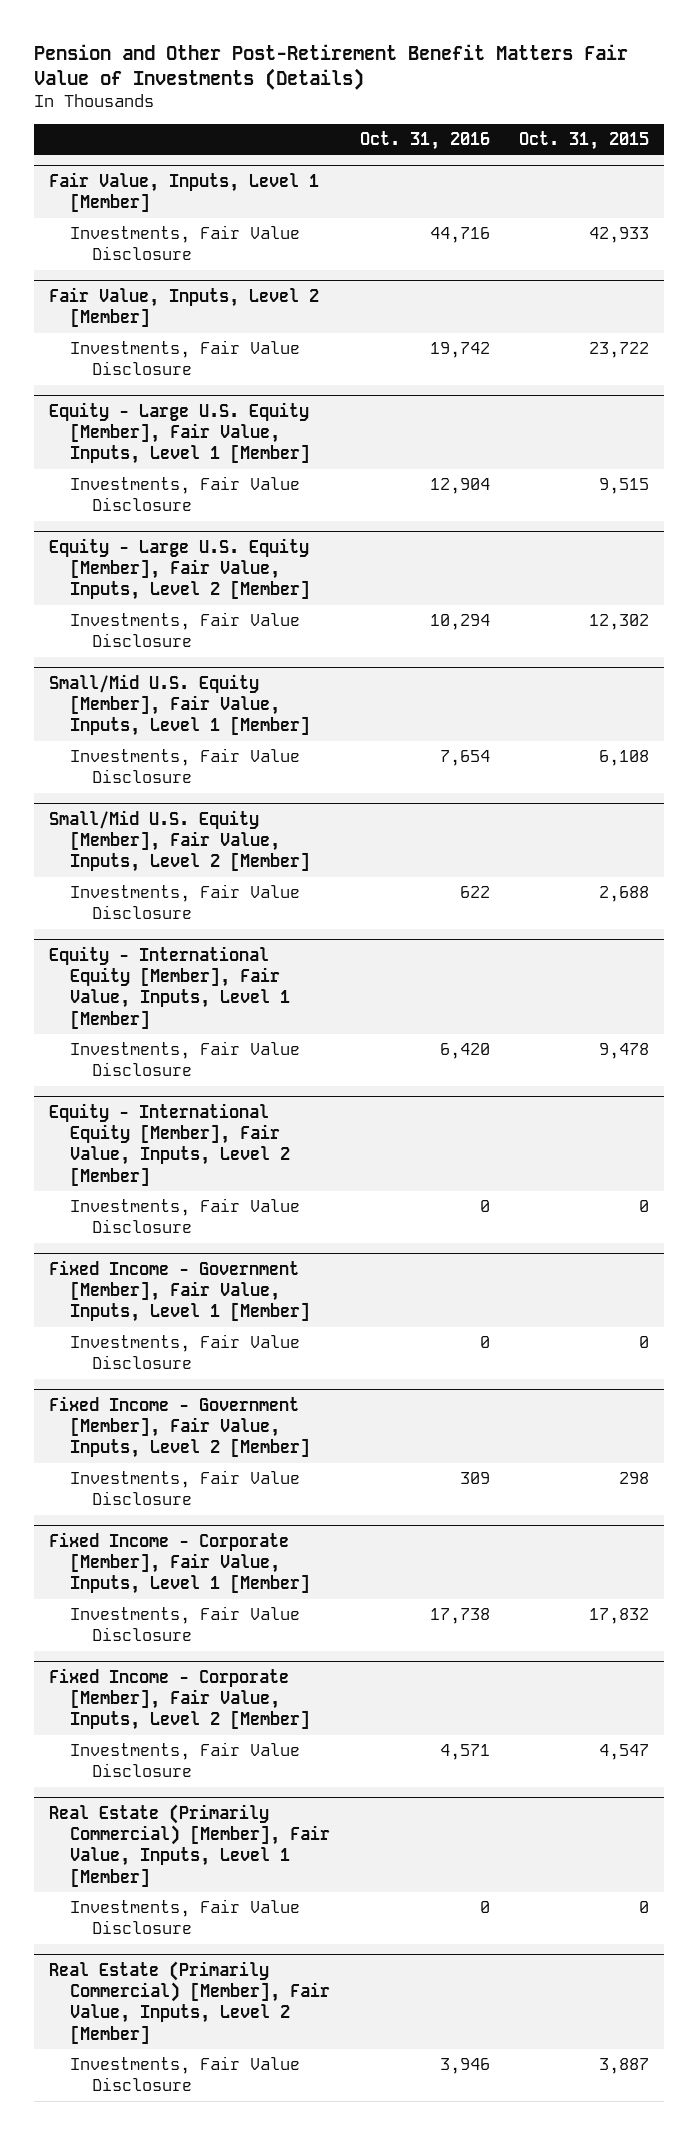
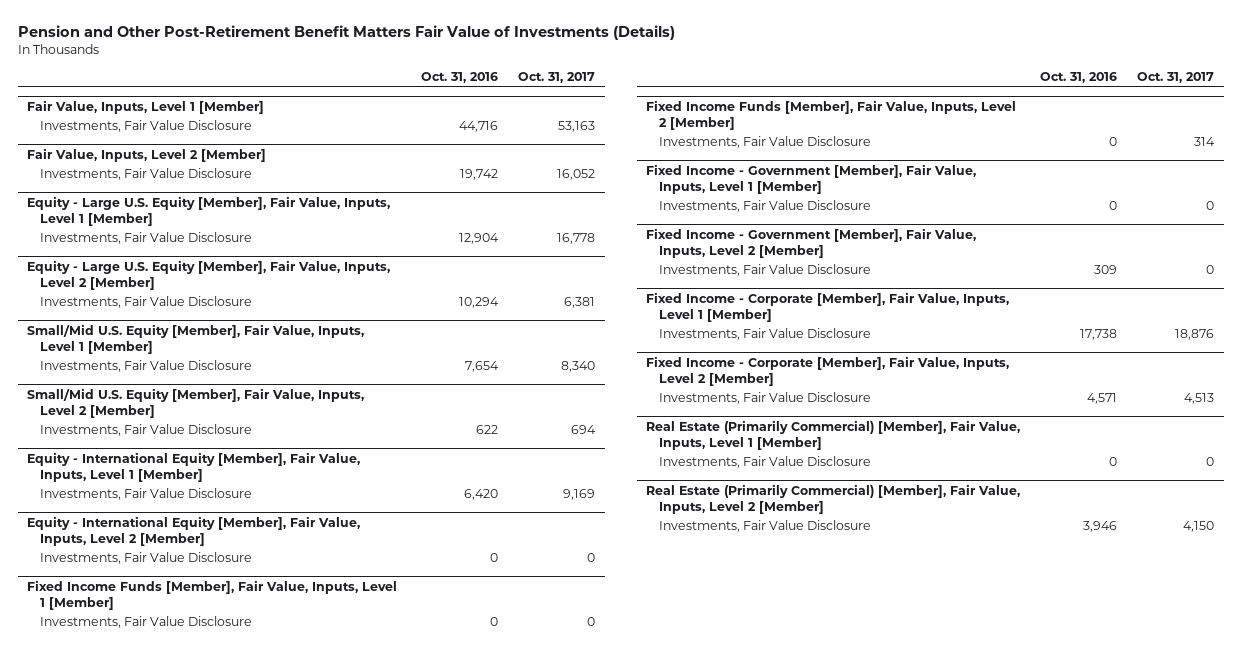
[519,130,650,150] Oct. 31, 2015 -> none
none -> [518,72,596,84] Oct. 31, 2017
none -> [27,579,398,610] Fixed Income Funds [Member], Fair Value, Inputs, Level 1 [Member]
none -> [40,616,253,629] Investments, Fair Value Disclosure
none -> [646,99,1017,130] Fixed Income Funds [Member], Fair Value, Inputs, Level 2 [Member]
none -> [658,136,871,149] Investments, Fair Value Disclosure

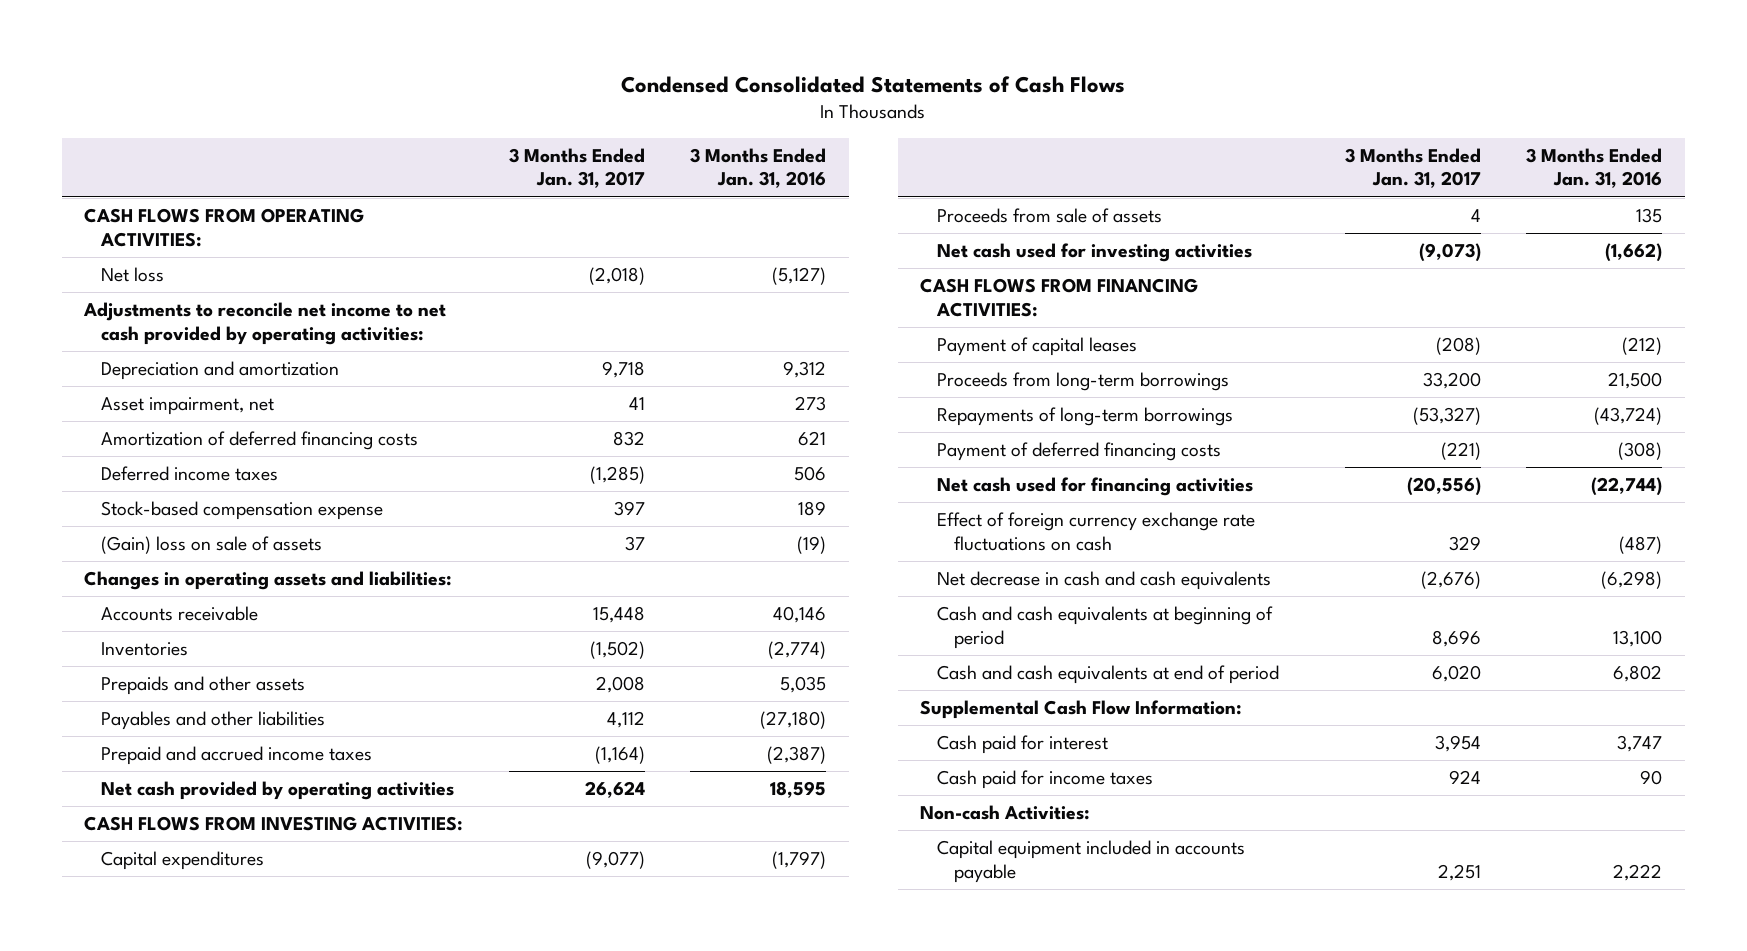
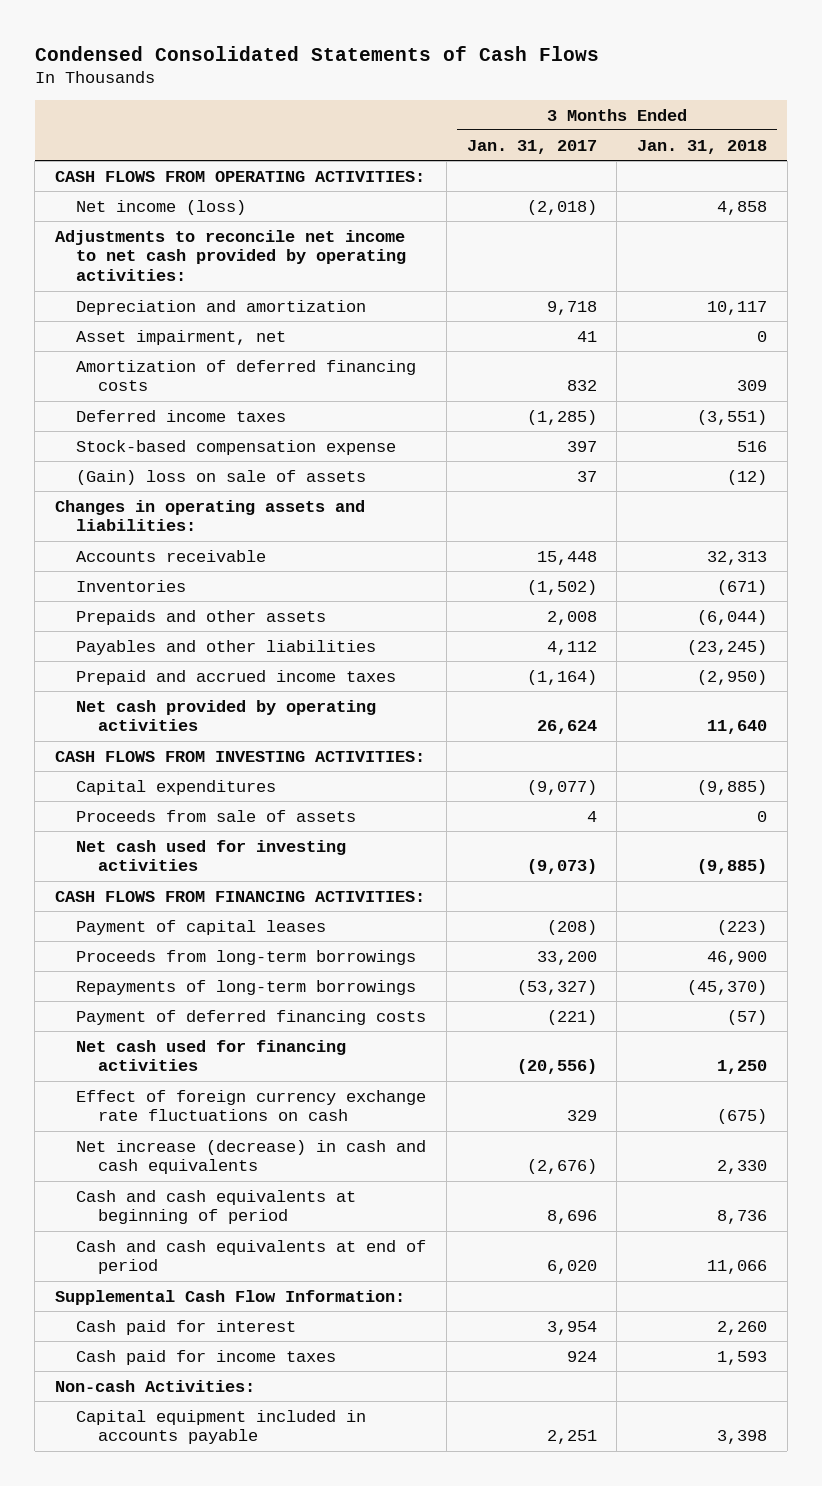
[690,147,827,189] 3 Months Ended Jan. 31, 2016 -> none
none -> [637,139,768,154] Jan. 31, 2018
[101,267,165,283] Net loss -> [76,199,247,215] Net income (loss)
[937,571,1272,591] Net decrease in cash and cash equivalents -> [76,1139,427,1175] Net increase (decrease) in cash and cash equivalents

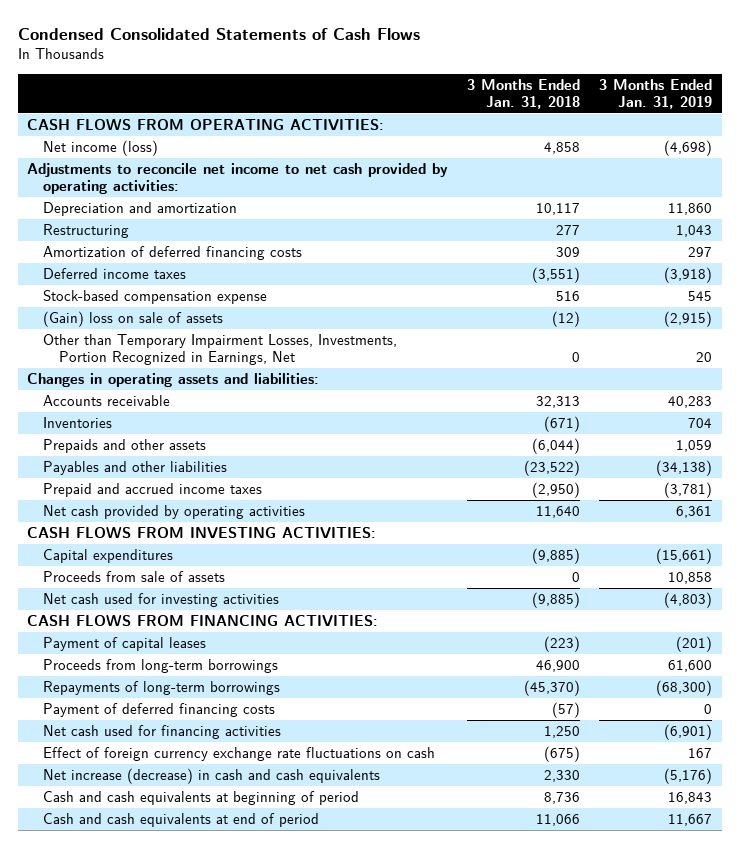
[466,139,597,154] Jan. 31, 2017 -> none
none -> [599,78,713,109] 3 Months Ended Jan. 31, 2019
[76,329,287,345] Asset impairment, net -> none
none -> [43,224,130,239] Restructuring
none -> [43,334,398,366] Other than Temporary Impairment Losses, Investments, Portion Recognized in Earnings, Net
[687,639,768,655] (23,245) -> [524,460,581,477] (23,522)
[54,1289,405,1305] Supplemental Cash Flow Information: -> none
[76,1319,297,1335] Cash paid for interest -> none
[76,1349,337,1365] Cash paid for income taxes -> none
[54,1379,255,1392] Non-cash Activities: -> none
[76,1409,367,1445] Capital equipment included in accounts payable -> none

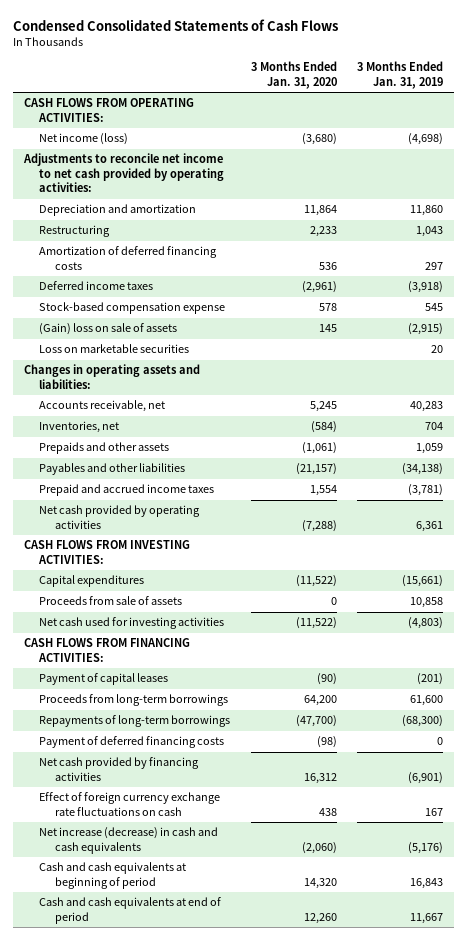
[467,78,581,109] 3 Months Ended Jan. 31, 2018 -> none
none -> [250,61,337,89] 3 Months Ended Jan. 31, 2020
[43,334,398,366] Other than Temporary Impairment Losses, Investments, Portion Recognized in Earnings, Net -> none
none -> [39,344,190,354] Loss on marketable securities
[43,395,171,407] Accounts receivable -> [39,400,166,413] Accounts receivable, net
[43,417,113,429] Inventories -> [39,421,120,434] Inventories, net
[43,725,282,740] Net cash used for financing activities -> [39,757,200,781] Net cash provided by financing activities

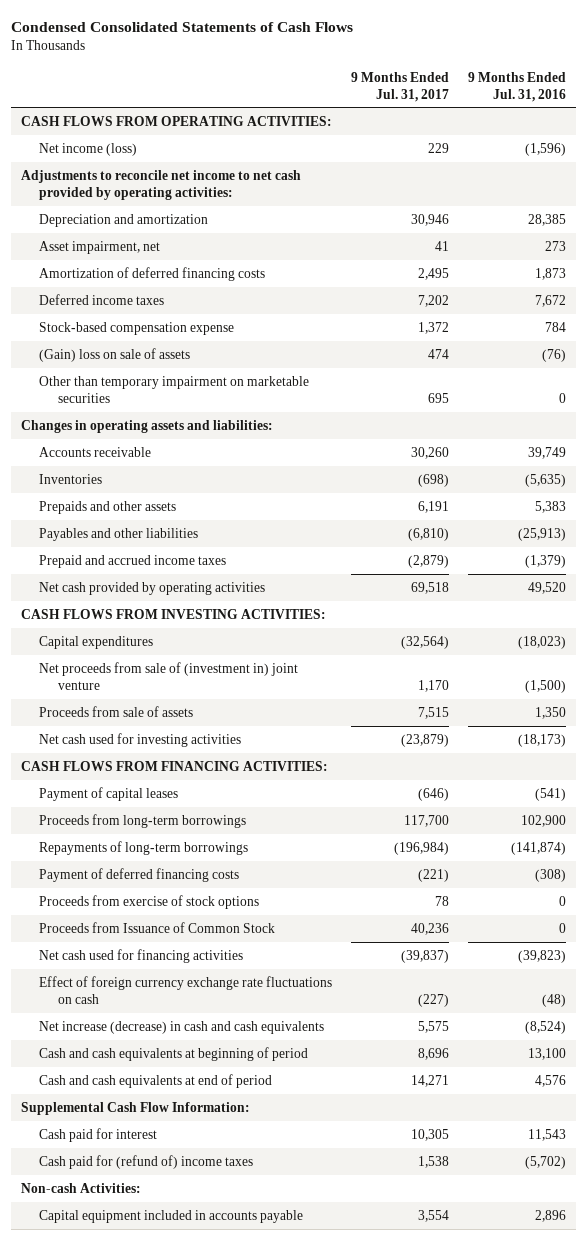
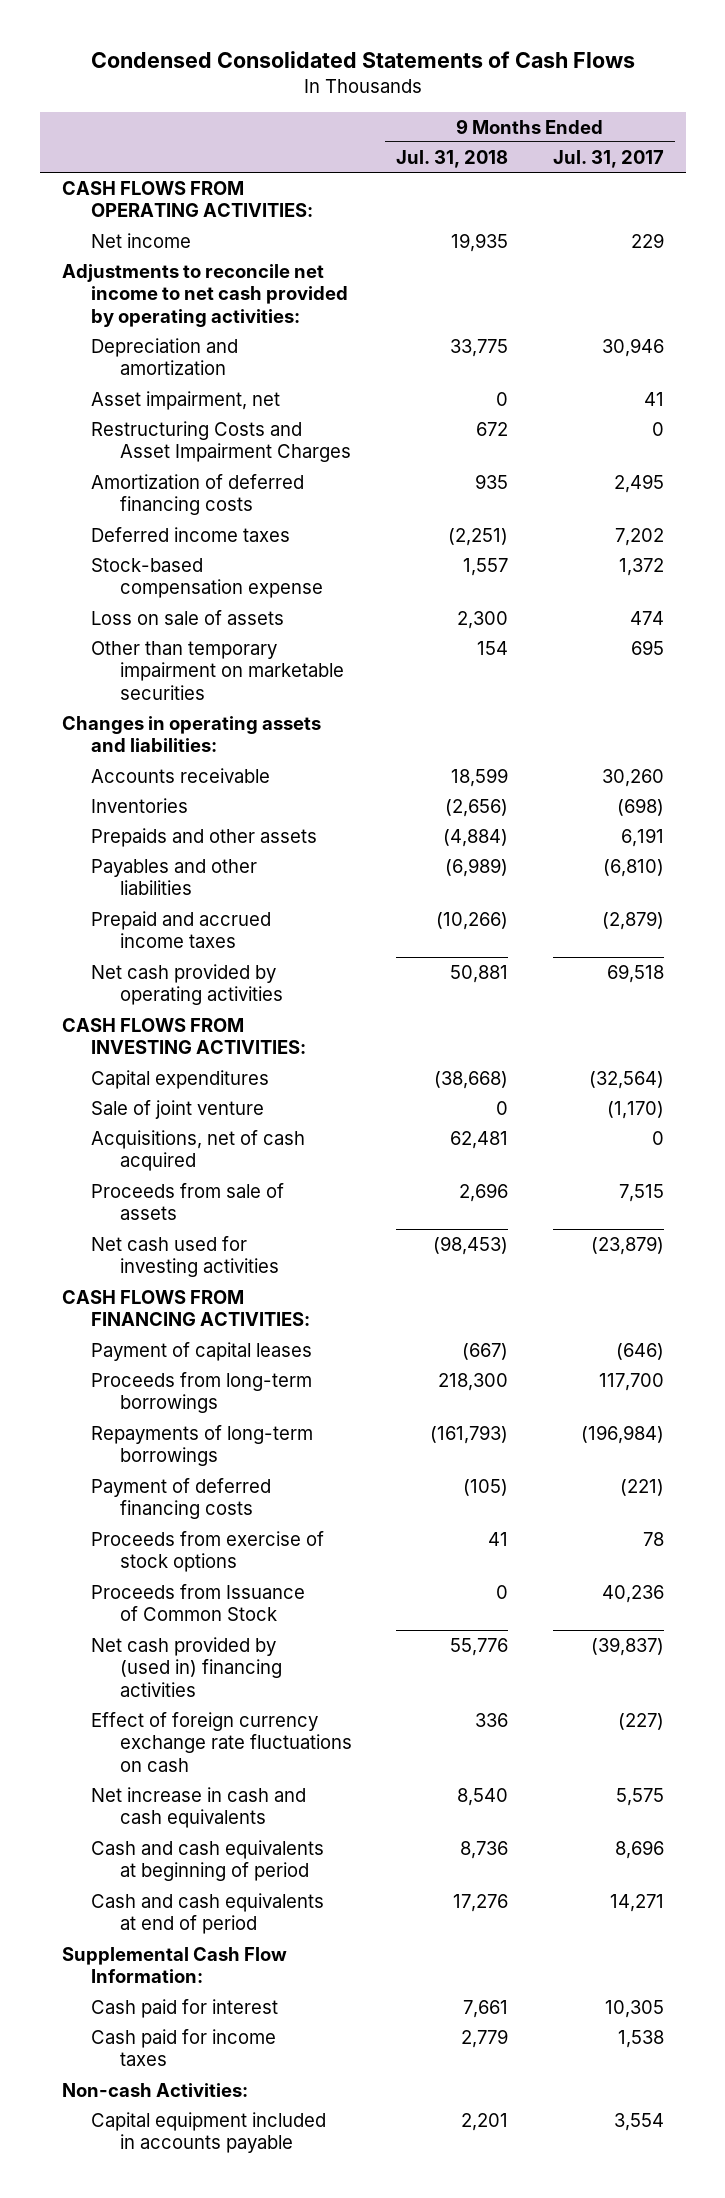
[468,71,567,102] 9 Months Ended Jul. 31, 2016 -> none
none -> [396,149,509,168] Jul. 31, 2018
[39,142,138,156] Net income (loss) -> [90,232,191,248] Net income
none -> [90,420,351,463] Restructuring Costs and Asset Impairment Charges
[39,347,191,362] (Gain) loss on sale of assets -> [90,609,284,625] Loss on sale of assets
[39,661,299,690] Net proceeds from sale of (investment in) joint venture -> [90,1099,264,1119] Sale of joint venture
[418,679,450,692] 1,170 -> [606,1100,664,1119] (1,170)
none -> [90,1129,305,1172] Acquisitions, net of cash acquired
[39,948,244,963] Net cash used for financing activities -> [90,1636,282,1697] Net cash provided by (used in) financing activities
[39,1020,325,1034] Net increase (decrease) in cash and cash equivalents -> [90,1786,306,1829] Net increase in cash and cash equivalents
[39,1154,254,1169] Cash paid for (refund of) income taxes -> [90,2028,276,2067] Cash paid for income taxes

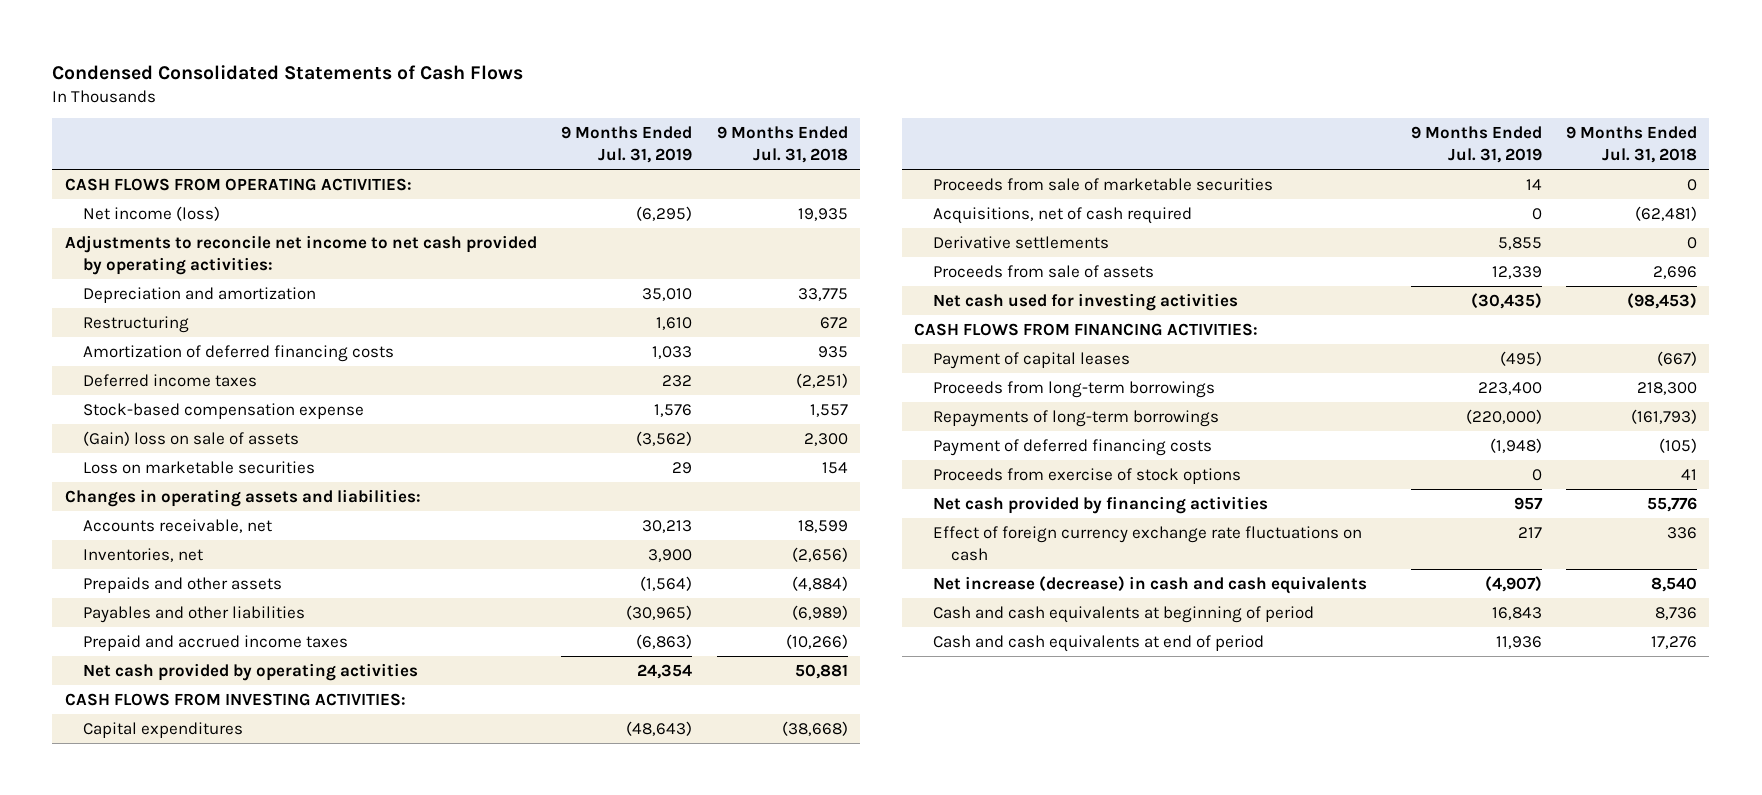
[552,149,664,168] Jul. 31, 2017 -> none
none -> [561,126,693,163] 9 Months Ended Jul. 31, 2019
[90,232,191,248] Net income -> [83,205,221,221] Net income (loss)
[90,390,280,410] Asset impairment, net -> none
[90,420,351,463] Restructuring Costs and Asset Impairment Charges -> [83,315,190,333] Restructuring
[90,609,284,625] Loss on sale of assets -> [83,430,300,446] (Gain) loss on sale of assets
[90,640,344,700] Other than temporary impairment on marketable securities -> [83,460,316,474] Loss on marketable securities
[90,767,270,783] Accounts receivable -> [83,518,273,533] Accounts receivable, net
[90,797,188,813] Inventories -> [83,547,204,562] Inventories, net
[90,1099,264,1119] Sale of joint venture -> none
none -> [932,177,1273,191] Proceeds from sale of marketable securities
[90,1129,305,1172] Acquisitions, net of cash acquired -> [932,206,1192,224] Acquisitions, net of cash required
[450,1130,509,1149] 62,481 -> [1635,205,1698,221] (62,481)
none -> [932,235,1109,249] Derivative settlements
[90,1583,305,1622] Proceeds from Issuance of Common Stock -> none
[90,1636,282,1697] Net cash provided by (used in) financing activities -> [932,495,1268,514] Net cash provided by financing activities
[90,1786,306,1829] Net increase in cash and cash equivalents -> [932,575,1367,594] Net increase (decrease) in cash and cash equivalents
[61,1946,287,1984] Supplemental Cash Flow Information: -> none
[90,1998,278,2018] Cash paid for interest -> none
[90,2028,276,2067] Cash paid for income taxes -> none
[61,2082,248,2097] Non-cash Activities: -> none
[90,2111,326,2154] Capital equipment included in accounts payable -> none

